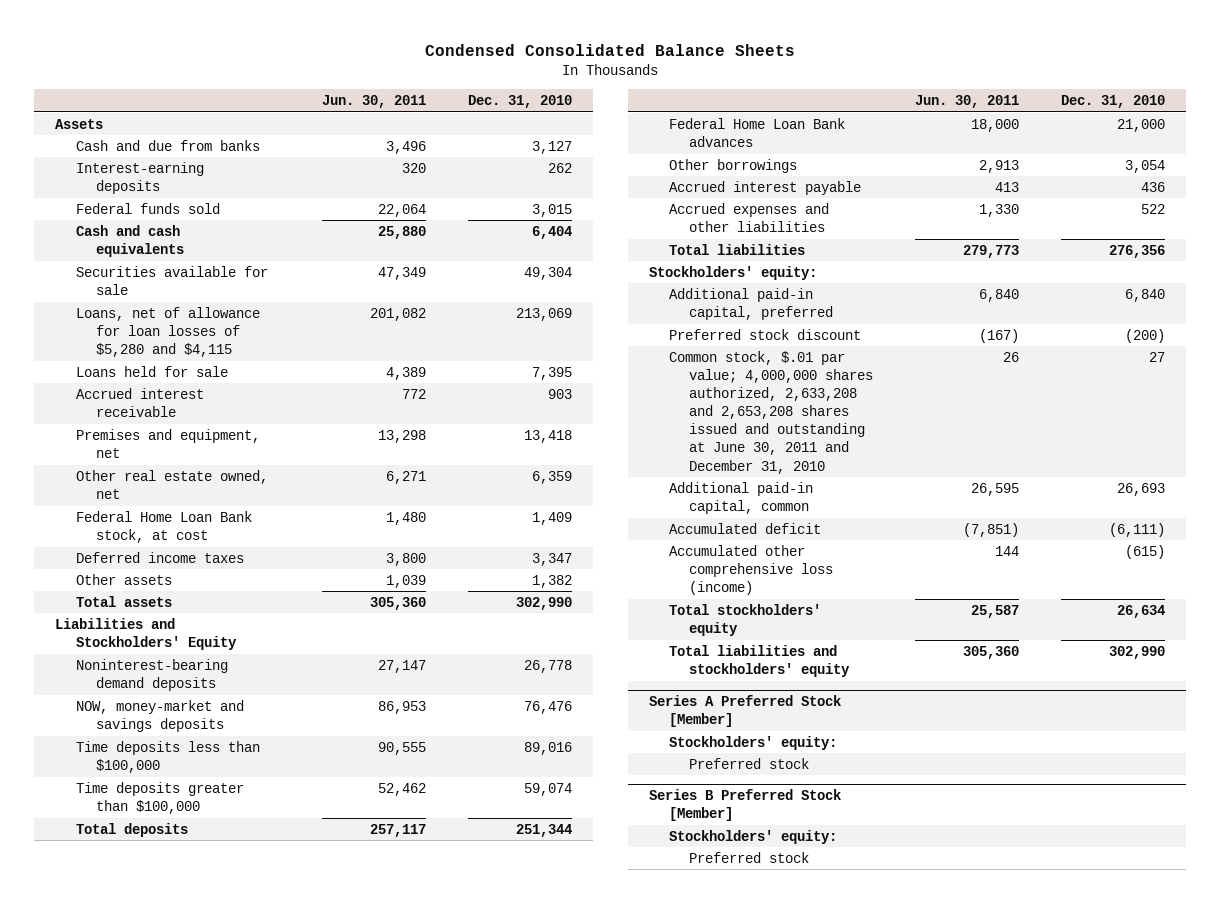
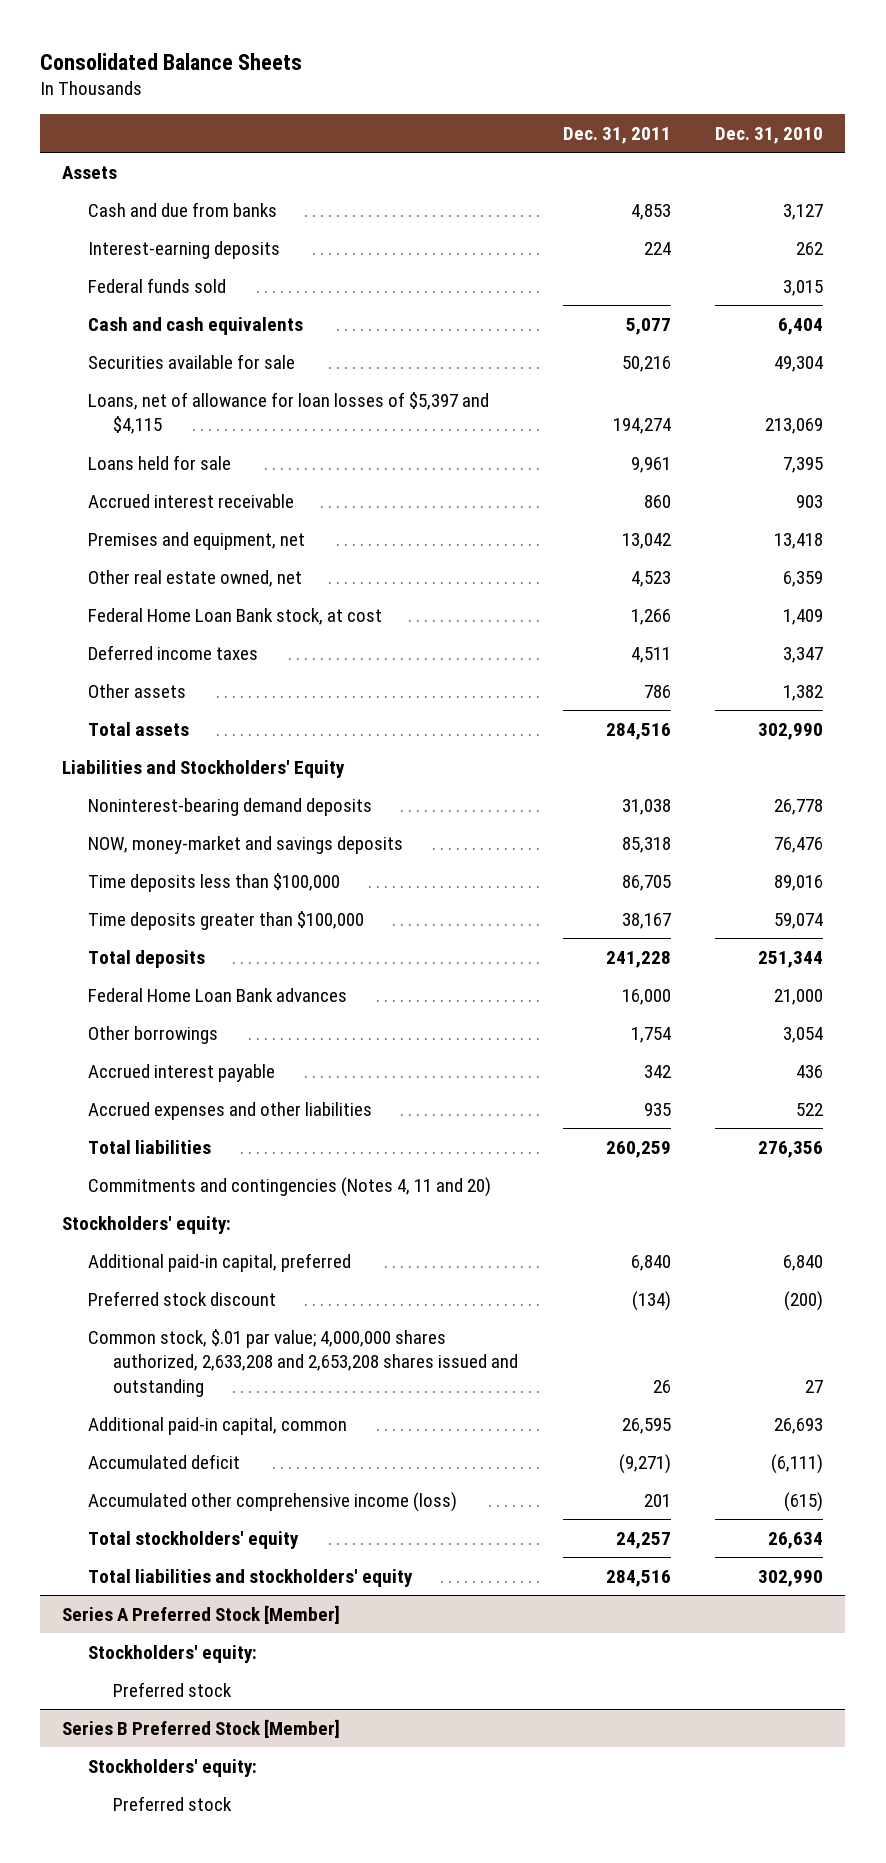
[425,44,796,57] Condensed Consolidated Balance Sheets -> [40,52,303,70] Consolidated Balance Sheets
[321,95,426,109] Jun. 30, 2011 -> none
none -> [562,126,671,144] Dec. 31, 2011
[75,306,260,358] Loans, net of allowance for loan losses of $5,280 and $4,115 -> [87,391,489,435] Loans, net of allowance for loan losses of $5,397 and $4,115
none -> [87,1176,491,1197] Commitments and contingencies (Notes 4, 11 and 20)
[669,350,874,474] Common stock, $.01 par value; 4,000,000 shares authorized, 2,633,208 and 2,653,208 shares issued and outstanding at June 30, 2011 and December 31, 2010 -> [87,1328,519,1397] Common stock, $.01 par value; 4,000,000 shares authorized, 2,633,208 and 2,653,208 shares issued and outstanding
[669,544,834,596] Accumulated other comprehensive loss (income) -> [87,1491,457,1512] Accumulated other comprehensive income (loss)

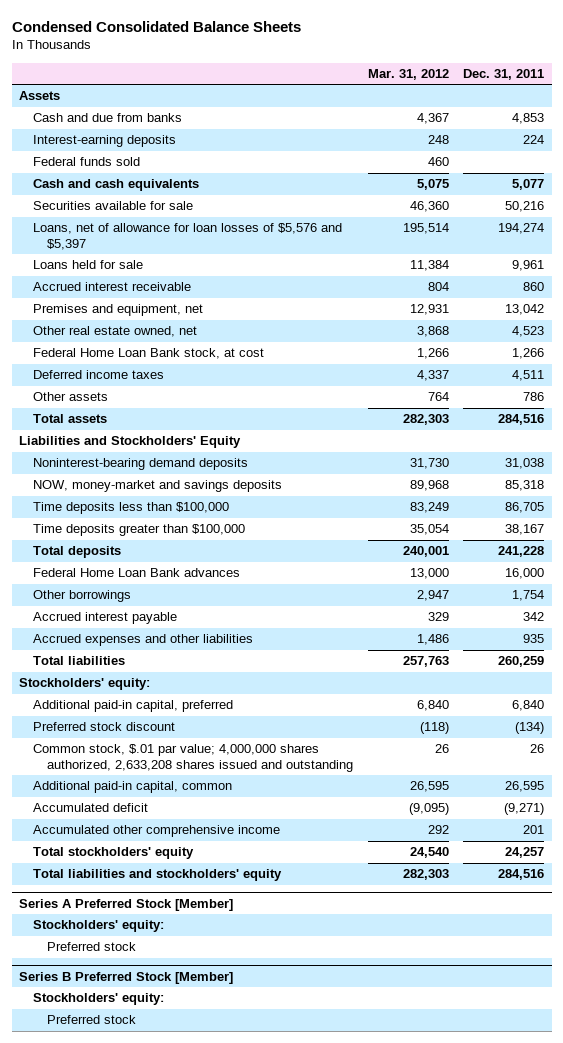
[40,52,303,70] Consolidated Balance Sheets -> [11,20,301,32] Condensed Consolidated Balance Sheets
[715,126,824,144] Dec. 31, 2010 -> none
none -> [367,68,449,80] Mar. 31, 2012
[87,391,489,435] Loans, net of allowance for loan losses of $5,397 and $4,115 -> [33,223,343,250] Loans, net of allowance for loan losses of $5,576 and $5,397
[87,1176,491,1197] Commitments and contingencies (Notes 4, 11 and 20) -> none
[87,1328,519,1397] Common stock, $.01 par value; 4,000,000 shares authorized, 2,633,208 and 2,653,208 shares issued and outstanding -> [33,744,354,772] Common stock, $.01 par value; 4,000,000 shares authorized, 2,633,208 shares issued and outstanding
[87,1491,457,1512] Accumulated other comprehensive income (loss) -> [33,825,281,838] Accumulated other comprehensive income

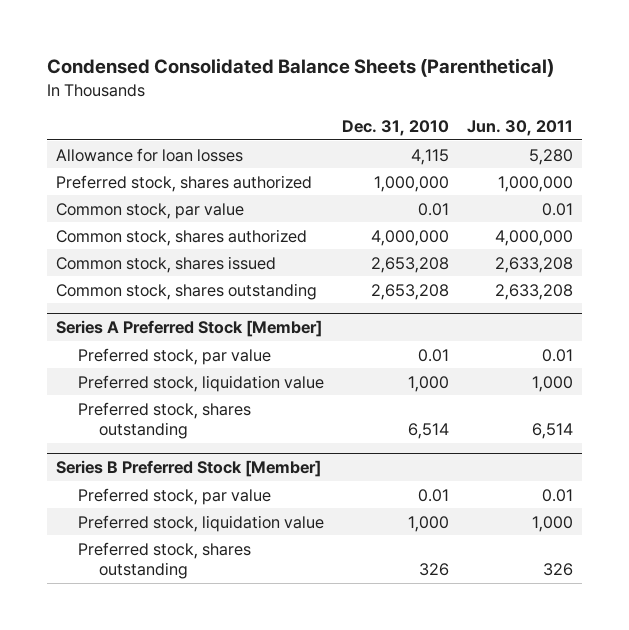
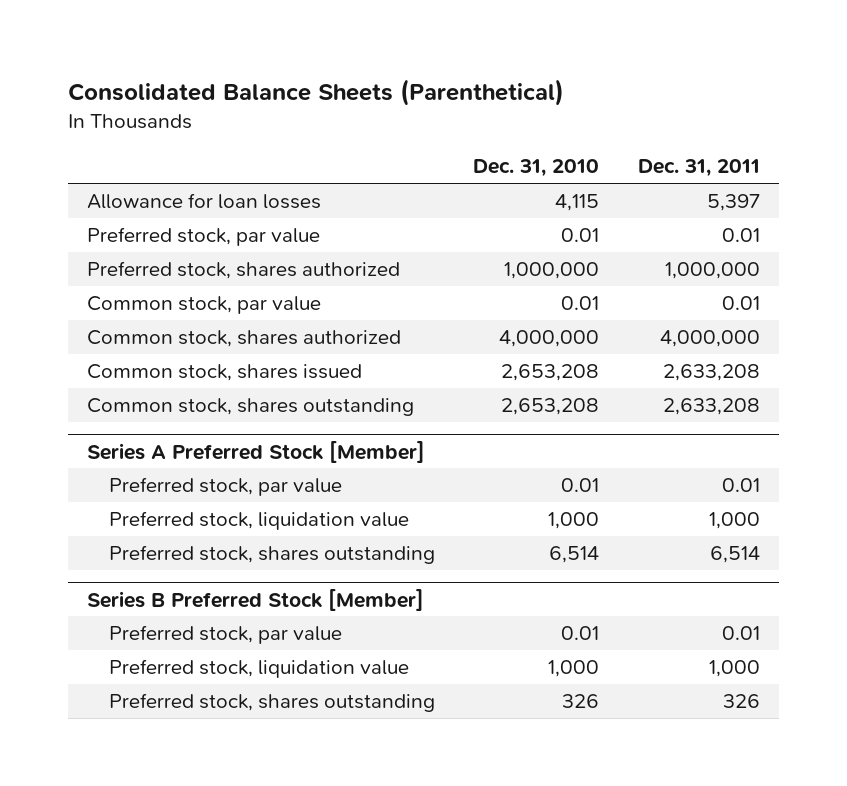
[47,58,555,78] Condensed Consolidated Balance Sheets (Parenthetical) -> [67,79,564,107] Consolidated Balance Sheets (Parenthetical)
[466,120,573,137] Jun. 30, 2011 -> none
none -> [637,159,760,178] Dec. 31, 2011
none -> [87,227,321,247] Preferred stock, par value

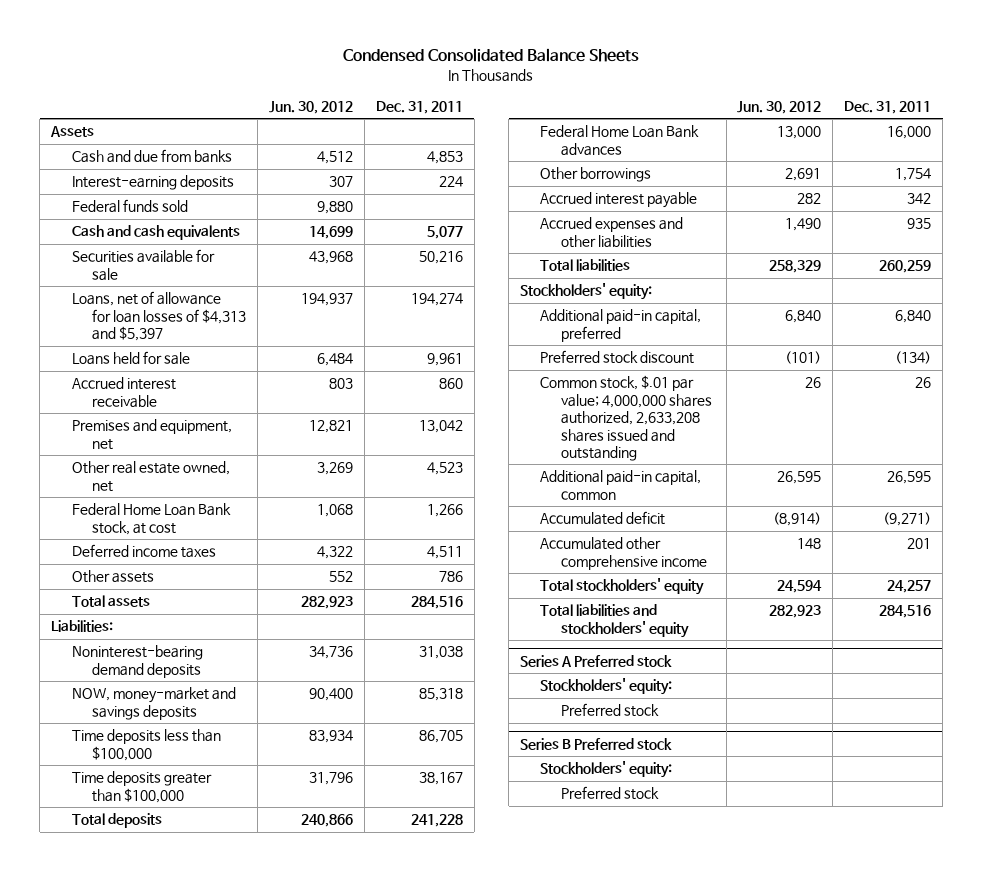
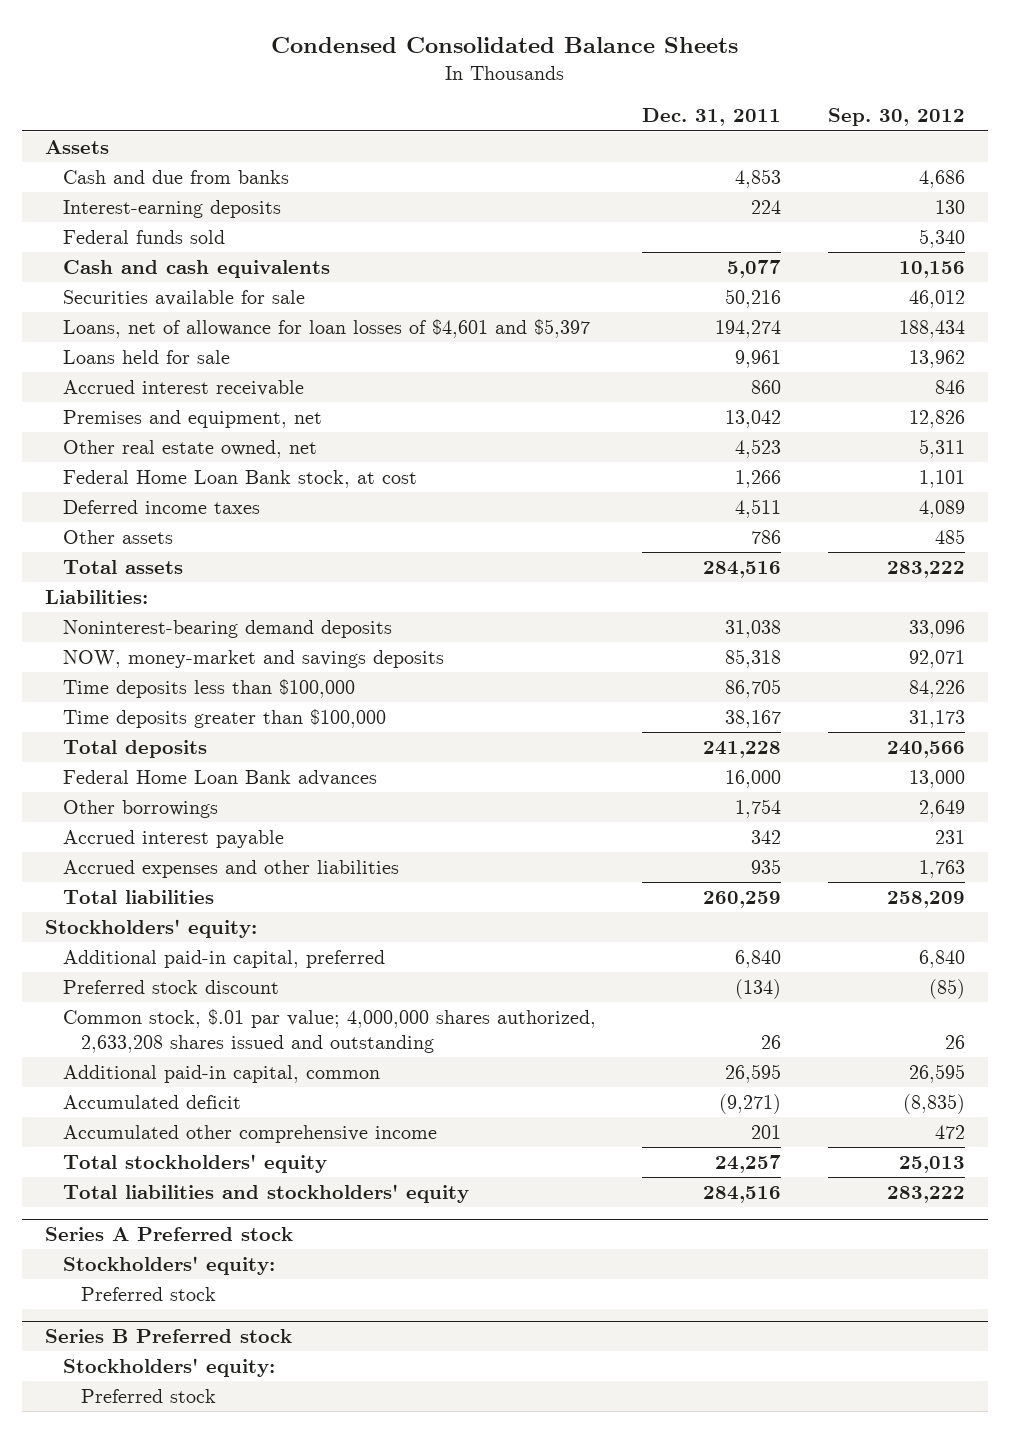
[268,100,353,114] Jun. 30, 2012 -> none
none -> [827,108,965,127] Sep. 30, 2012
[71,291,246,342] Loans, net of allowance for loan losses of $4,313 and $5,397 -> [62,319,590,339] Loans, net of allowance for loan losses of $4,601 and $5,397

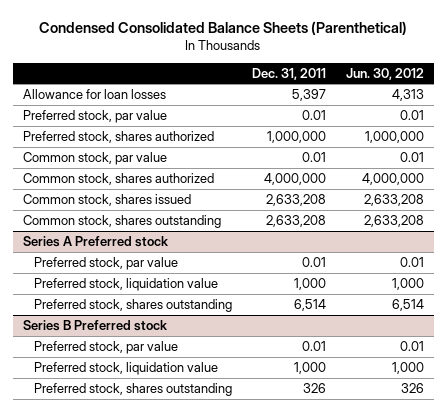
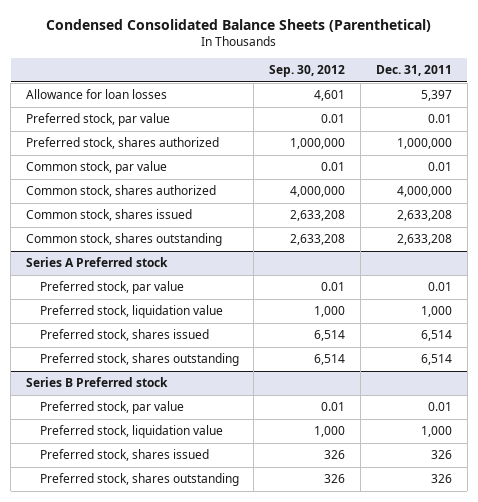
[345,67,424,80] Jun. 30, 2012 -> none
none -> [269,65,346,78] Sep. 30, 2012
none -> [39,329,209,342] Preferred stock, shares issued
none -> [39,449,209,462] Preferred stock, shares issued

